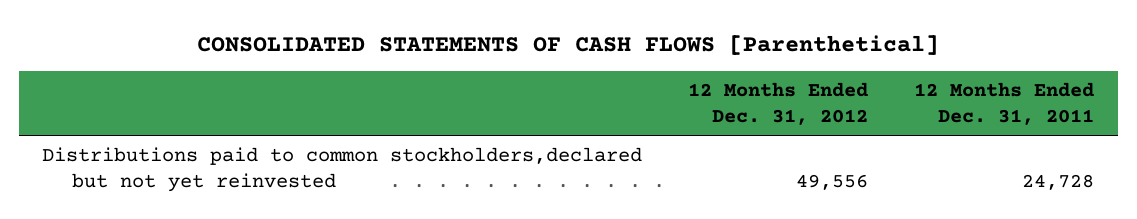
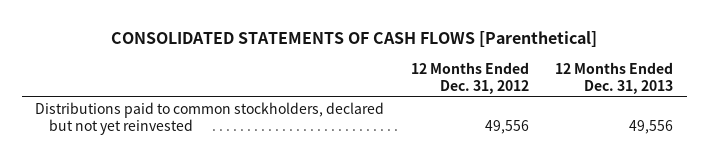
[914,81,1095,126] 12 Months Ended Dec. 31, 2011 -> none
none -> [555,61,674,95] 12 Months Ended Dec. 31, 2013
[42,146,643,193] Distributions paid to common stockholders,declared but not yet reinvested -> [35,101,385,136] Distributions paid to common stockholders, declared but not yet reinvested

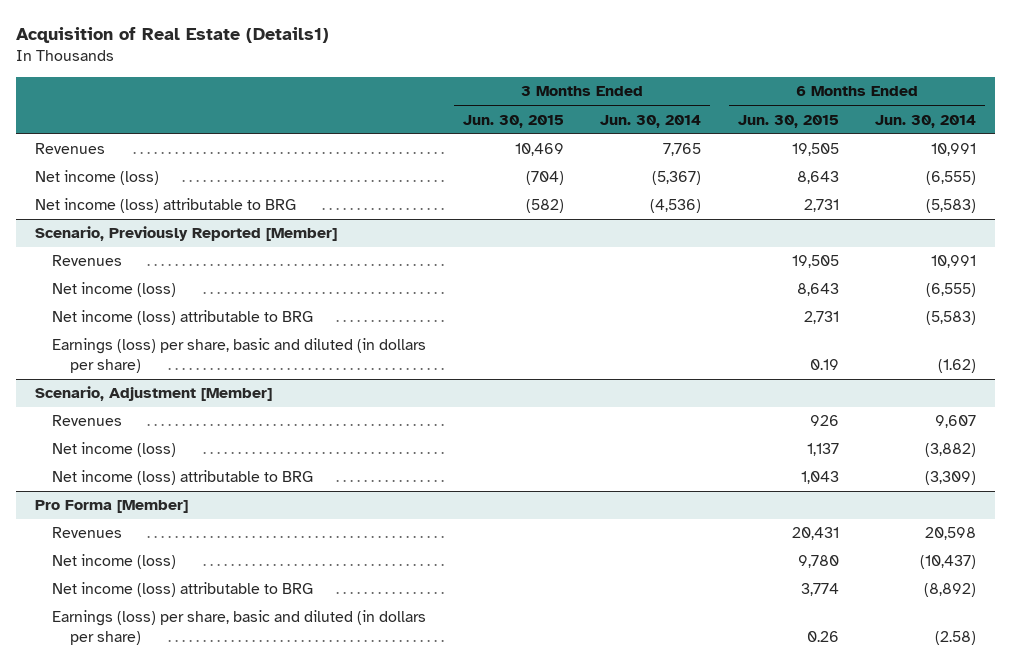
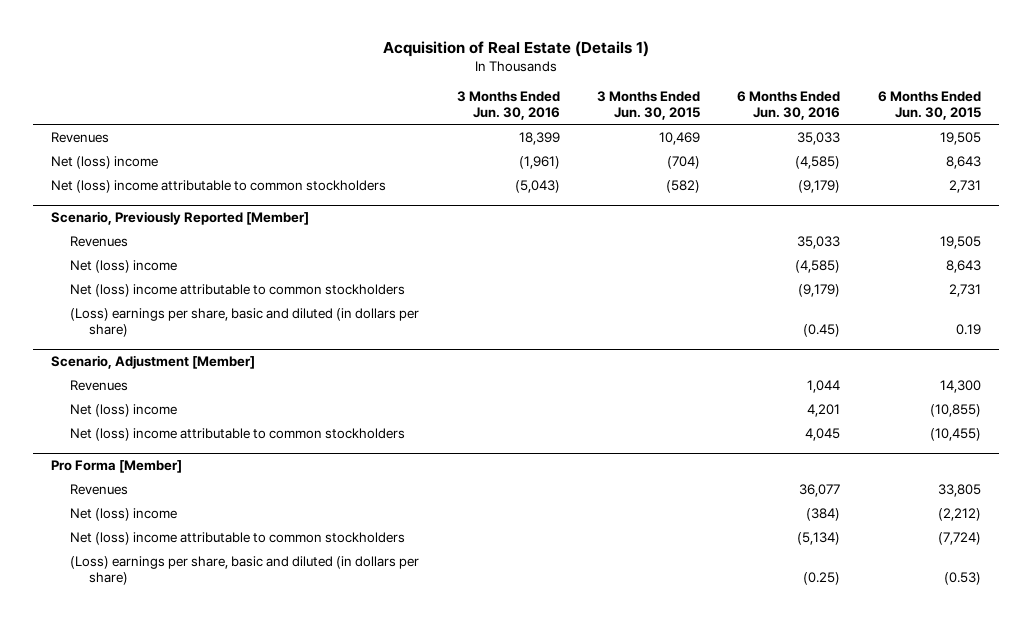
[16,27,330,44] Acquisition of Real Estate (Details1) -> [382,41,649,58] Acquisition of Real Estate (Details 1)
[600,114,702,128] Jun. 30, 2014 -> none
[875,114,977,128] Jun. 30, 2014 -> none
none -> [456,91,560,121] 3 Months Ended Jun. 30, 2016
none -> [737,91,841,121] 6 Months Ended Jun. 30, 2016
[34,170,159,186] Net income (loss) -> [51,155,159,169] Net (loss) income
[34,198,296,214] Net income (loss) attributable to BRG -> [51,179,387,193] Net (loss) income attributable to common stockholders
[52,282,177,298] Net income (loss) -> [70,259,178,273] Net (loss) income
[52,310,314,326] Net income (loss) attributable to BRG -> [70,283,406,297] Net (loss) income attributable to common stockholders
[52,338,427,373] Earnings (loss) per share, basic and diluted (in dollars per share) -> [70,307,420,337] (Loss) earnings per share, basic and diluted (in dollars per share)
[809,415,839,427] 926 -> [939,379,981,393] 14,300
[52,442,177,458] Net income (loss) -> [70,403,178,417] Net (loss) income
[806,443,839,457] 1,137 -> [929,403,981,417] (10,855)
[52,470,314,486] Net income (loss) attributable to BRG -> [70,427,406,441] Net (loss) income attributable to common stockholders
[800,471,839,485] 1,043 -> [929,427,981,441] (10,455)
[791,527,839,541] 20,431 -> [937,483,981,497] 33,805
[52,554,177,570] Net income (loss) -> [70,507,178,521] Net (loss) income
[797,555,839,569] 9,780 -> [937,507,981,521] (2,212)
[52,582,314,598] Net income (loss) attributable to BRG -> [70,531,406,545] Net (loss) income attributable to common stockholders
[800,583,839,597] 3,774 -> [937,531,981,545] (7,724)
[52,610,427,645] Earnings (loss) per share, basic and diluted (in dollars per share) -> [70,555,420,585] (Loss) earnings per share, basic and diluted (in dollars per share)
[806,630,839,642] 0.26 -> [943,571,981,585] (0.53)

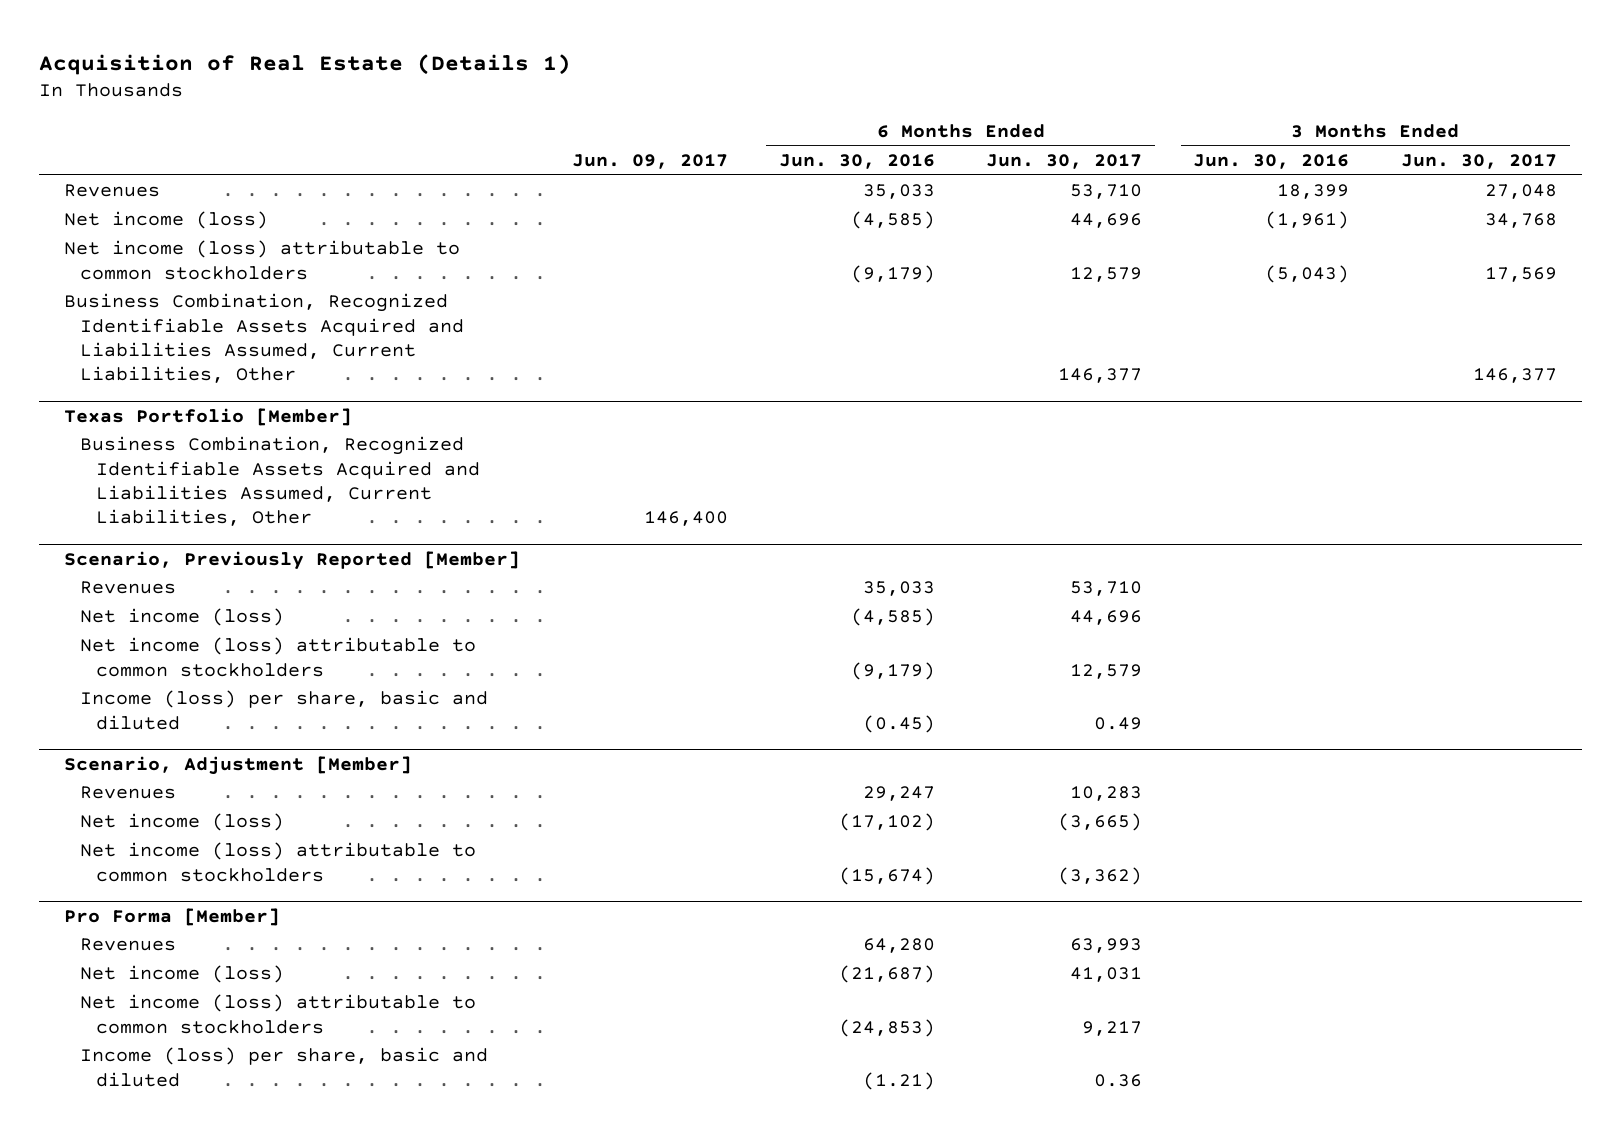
[596,91,700,121] 3 Months Ended Jun. 30, 2015 -> none
[877,91,981,121] 6 Months Ended Jun. 30, 2015 -> none
none -> [571,153,728,169] Jun. 09, 2017
none -> [986,153,1143,169] Jun. 30, 2017
none -> [1400,153,1557,169] Jun. 30, 2017
[51,155,159,169] Net (loss) income -> [64,211,269,230] Net income (loss)
[51,179,387,193] Net (loss) income attributable to common stockholders -> [64,240,461,280] Net income (loss) attributable to common stockholders
none -> [64,293,464,384] Business Combination, Recognized Identifiable Assets Acquired and Liabilities Assumed, Current Liabilities, Other
none -> [64,407,353,426] Texas Portfolio [Member]
none -> [79,436,480,527] Business Combination, Recognized Identifiable Assets Acquired and Liabilities Assumed, Current Liabilities, Other
[70,259,178,273] Net (loss) income -> [79,608,284,627] Net income (loss)
[70,283,406,297] Net (loss) income attributable to common stockholders -> [79,637,476,677] Net income (loss) attributable to common stockholders
[70,307,420,337] (Loss) earnings per share, basic and diluted (in dollars per share) -> [79,690,488,730] Income (loss) per share, basic and diluted
[807,379,841,393] 1,044 -> [862,786,935,802] 29,247
[70,403,178,417] Net (loss) income -> [79,813,284,832] Net income (loss)
[807,403,841,417] 4,201 -> [838,813,935,832] (17,102)
[70,427,406,441] Net (loss) income attributable to common stockholders -> [79,842,476,882] Net income (loss) attributable to common stockholders
[805,427,841,441] 4,045 -> [838,866,935,885] (15,674)
[799,483,841,497] 36,077 -> [862,938,935,954] 64,280
[70,507,178,521] Net (loss) income -> [79,965,284,984] Net income (loss)
[806,507,841,521] (384) -> [838,965,935,984] (21,687)
[70,531,406,545] Net (loss) income attributable to common stockholders -> [79,994,476,1034] Net income (loss) attributable to common stockholders
[797,531,841,545] (5,134) -> [838,1018,935,1037] (24,853)
[70,555,420,585] (Loss) earnings per share, basic and diluted (in dollars per share) -> [79,1047,488,1087] Income (loss) per share, basic and diluted
[803,571,841,585] (0.25) -> [862,1071,935,1090] (1.21)

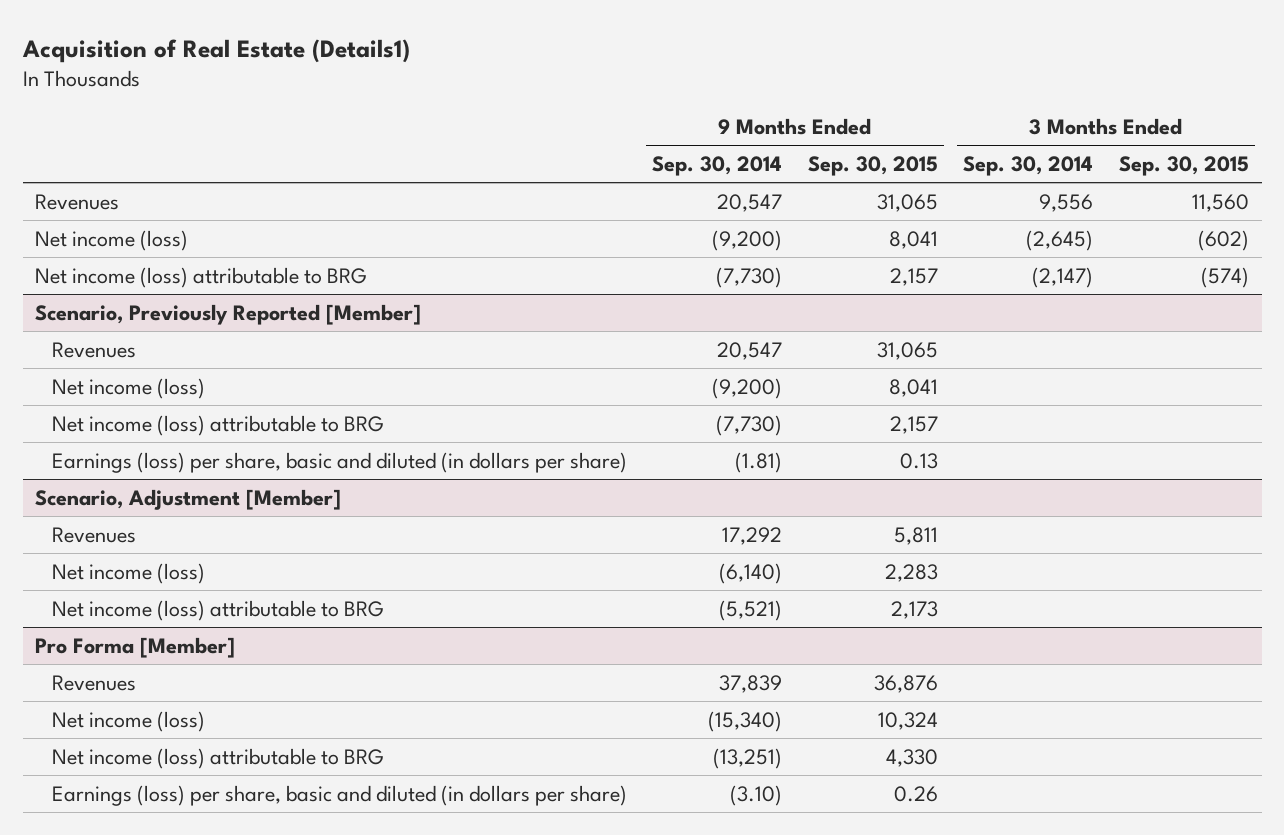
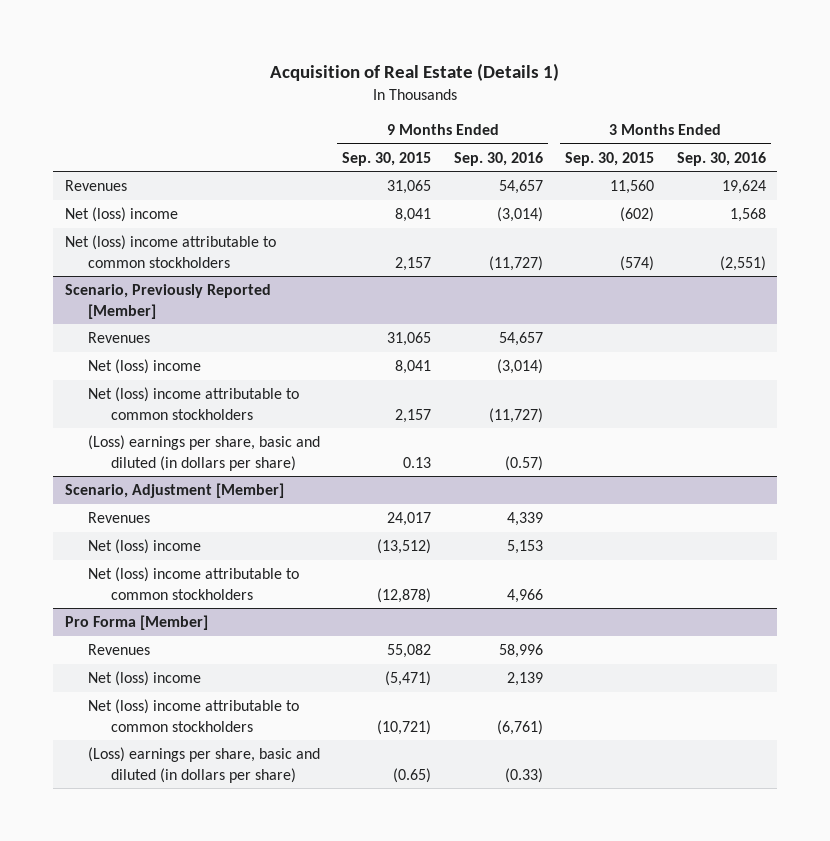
[21,38,410,63] Acquisition of Real Estate (Details1) -> [270,63,560,82] Acquisition of Real Estate (Details 1)
[652,155,783,176] Sep. 30, 2014 -> none
[963,155,1094,176] Sep. 30, 2014 -> none
none -> [453,151,543,166] Sep. 30, 2016
none -> [676,151,766,166] Sep. 30, 2016
[35,229,189,251] Net income (loss) -> [64,207,178,223] Net (loss) income
[35,266,368,288] Net income (loss) attributable to BRG -> [64,235,276,268] Net (loss) income attributable to common stockholders
[51,377,205,399] Net income (loss) -> [87,359,201,375] Net (loss) income
[51,414,384,436] Net income (loss) attributable to BRG -> [87,387,299,420] Net (loss) income attributable to common stockholders
[51,451,627,473] Earnings (loss) per share, basic and diluted (in dollars per share) -> [87,435,320,471] (Loss) earnings per share, basic and diluted (in dollars per share)
[893,526,938,545] 5,811 -> [387,512,432,527] 24,017
[51,562,205,584] Net income (loss) -> [87,539,201,555] Net (loss) income
[884,563,938,582] 2,283 -> [377,539,432,555] (13,512)
[51,599,384,621] Net income (loss) attributable to BRG -> [87,567,299,600] Net (loss) income attributable to common stockholders
[890,600,938,619] 2,173 -> [377,587,432,603] (12,878)
[873,674,938,693] 36,876 -> [387,644,432,659] 55,082
[51,710,205,732] Net income (loss) -> [87,671,201,687] Net (loss) income
[877,711,938,730] 10,324 -> [385,671,432,687] (5,471)
[51,747,384,769] Net income (loss) attributable to BRG -> [87,699,299,732] Net (loss) income attributable to common stockholders
[885,748,938,767] 4,330 -> [377,719,432,735] (10,721)
[51,784,627,806] Earnings (loss) per share, basic and diluted (in dollars per share) -> [87,747,320,783] (Loss) earnings per share, basic and diluted (in dollars per share)
[893,785,938,802] 0.26 -> [393,767,432,783] (0.65)

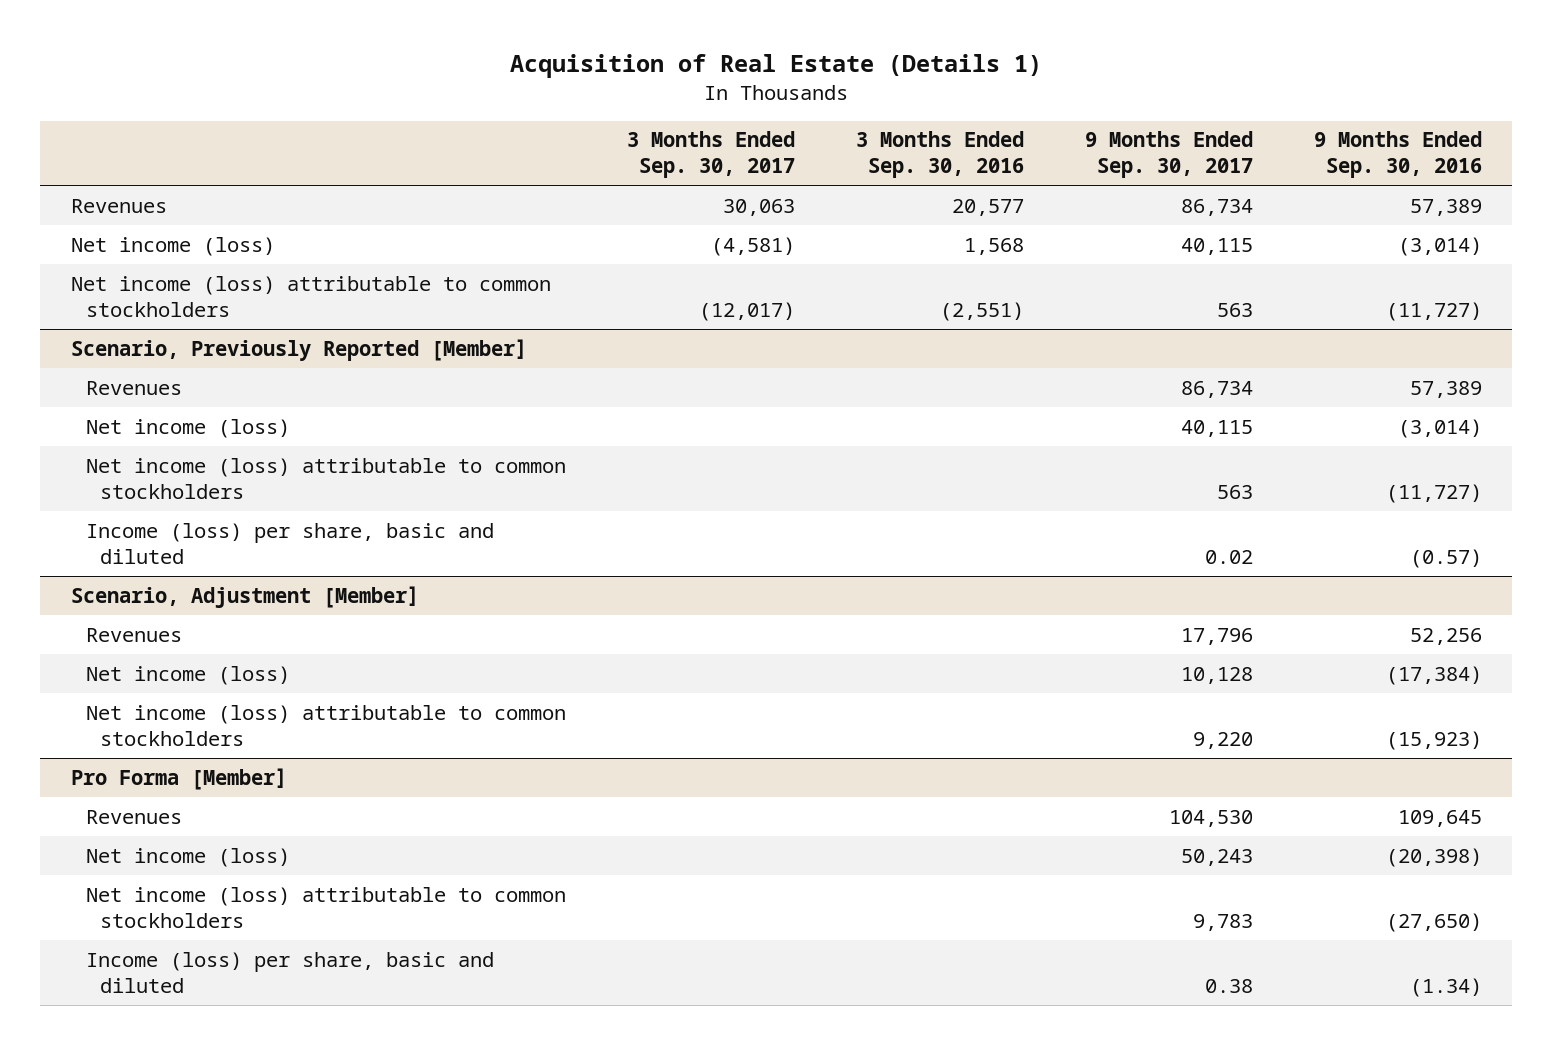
[342,151,432,166] Sep. 30, 2015 -> none
[565,151,655,166] Sep. 30, 2015 -> none
none -> [626,131,795,179] 3 Months Ended Sep. 30, 2017
none -> [1084,131,1253,179] 9 Months Ended Sep. 30, 2017
[498,180,543,195] 54,657 -> [1409,198,1482,216] 57,389
[721,180,766,195] 19,624 -> [951,198,1024,216] 20,577
[64,207,178,223] Net (loss) income -> [70,236,275,256] Net income (loss)
[64,235,276,268] Net (loss) income attributable to common stockholders -> [70,275,551,317] Net income (loss) attributable to common stockholders
[498,332,543,347] 54,657 -> [1409,380,1482,398] 57,389
[87,359,201,375] Net (loss) income -> [85,418,290,438] Net income (loss)
[87,387,299,420] Net (loss) income attributable to common stockholders -> [85,457,566,499] Net income (loss) attributable to common stockholders
[87,435,320,471] (Loss) earnings per share, basic and diluted (in dollars per share) -> [85,522,494,564] Income (loss) per share, basic and diluted
[506,512,543,527] 4,339 -> [1409,627,1482,645] 52,256
[87,539,201,555] Net (loss) income -> [85,665,290,685] Net income (loss)
[506,540,543,555] 5,153 -> [1385,665,1482,685] (17,384)
[87,567,299,600] Net (loss) income attributable to common stockholders -> [85,704,566,746] Net income (loss) attributable to common stockholders
[506,588,543,603] 4,966 -> [1385,730,1482,750] (15,923)
[498,644,543,659] 58,996 -> [1397,809,1482,827] 109,645
[87,671,201,687] Net (loss) income -> [85,847,290,867] Net income (loss)
[506,672,543,687] 2,139 -> [1385,847,1482,867] (20,398)
[87,699,299,732] Net (loss) income attributable to common stockholders -> [85,886,566,928] Net income (loss) attributable to common stockholders
[496,719,543,735] (6,761) -> [1385,912,1482,932] (27,650)
[87,747,320,783] (Loss) earnings per share, basic and diluted (in dollars per share) -> [85,951,494,993] Income (loss) per share, basic and diluted
[504,767,543,783] (0.33) -> [1409,977,1482,997] (1.34)

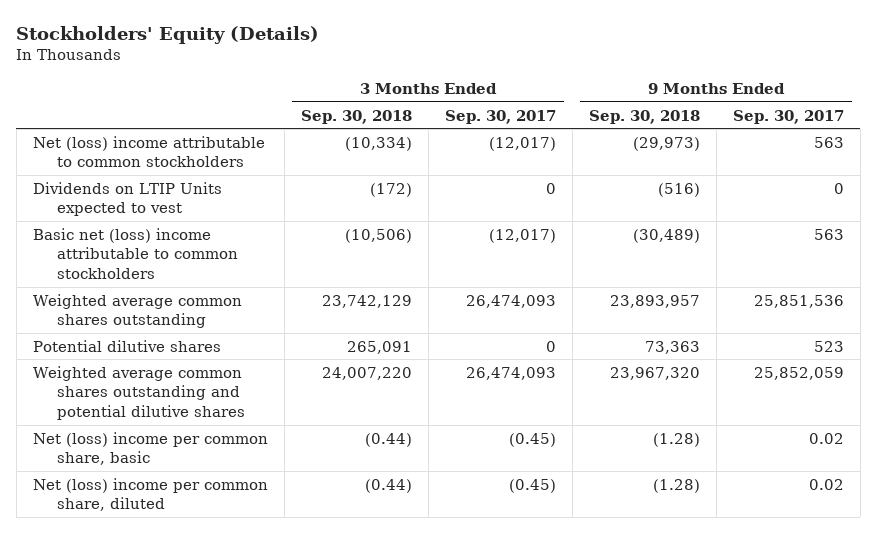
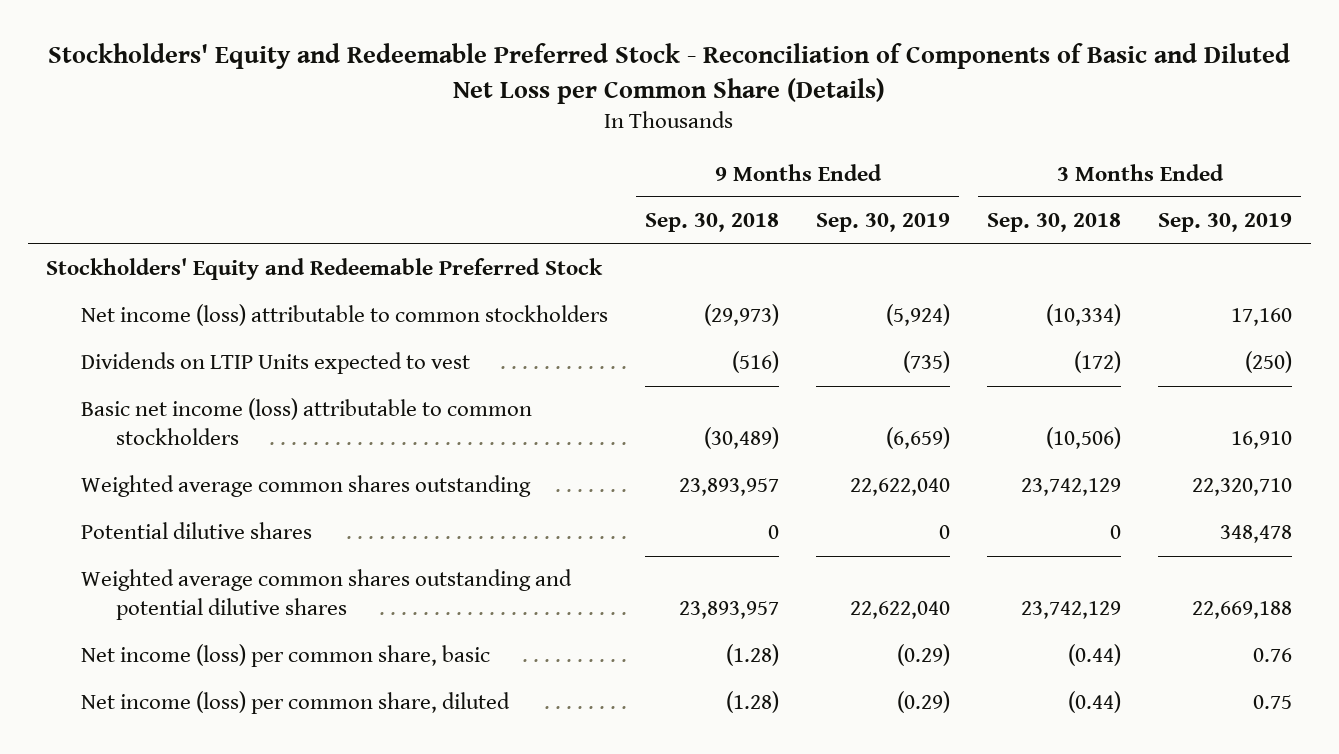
[16,25,320,44] Stockholders' Equity (Details) -> [48,42,1291,104] Stockholders' Equity and Redeemable Preferred Stock - Reconciliation of Components of Basic and Diluted Net Loss per Common Share (Details)
[444,109,556,124] Sep. 30, 2017 -> none
[732,109,844,124] Sep. 30, 2017 -> none
none -> [816,213,951,233] Sep. 30, 2019
none -> [1158,213,1293,233] Sep. 30, 2019
none -> [46,258,604,281] Stockholders' Equity and Redeemable Preferred Stock
[32,135,265,168] Net (loss) income attributable to common stockholders -> [80,304,608,327] Net income (loss) attributable to common stockholders
[32,227,238,280] Basic net (loss) income attributable to common stockholders -> [80,398,532,446] Basic net income (loss) attributable to common stockholders
[346,340,412,354] 265,091 -> [1110,525,1122,540] 0
[644,340,700,354] 73,363 -> [768,525,780,540] 0
[321,366,412,380] 24,007,220 -> [1021,601,1122,620] 23,742,129
[609,366,700,380] 23,967,320 -> [679,601,780,620] 23,893,957
[32,431,268,466] Net (loss) income per common share, basic -> [80,644,490,668] Net income (loss) per common share, basic
[32,477,268,512] Net (loss) income per common share, diluted -> [80,691,510,715] Net income (loss) per common share, diluted

